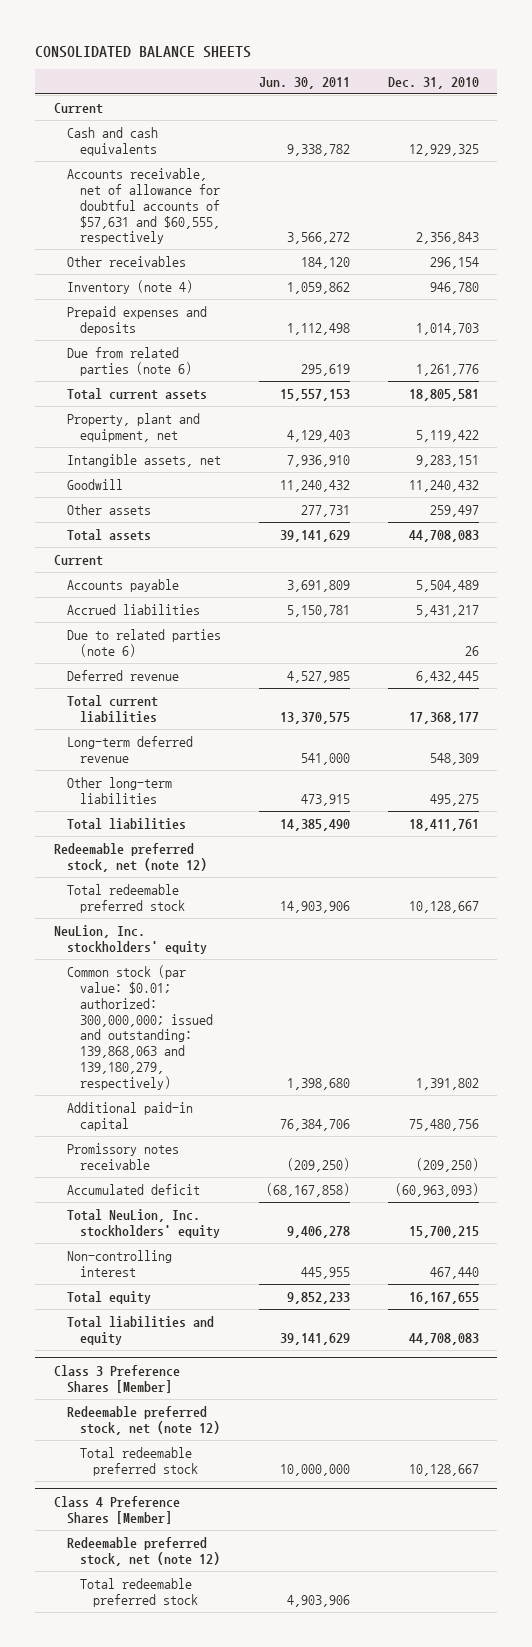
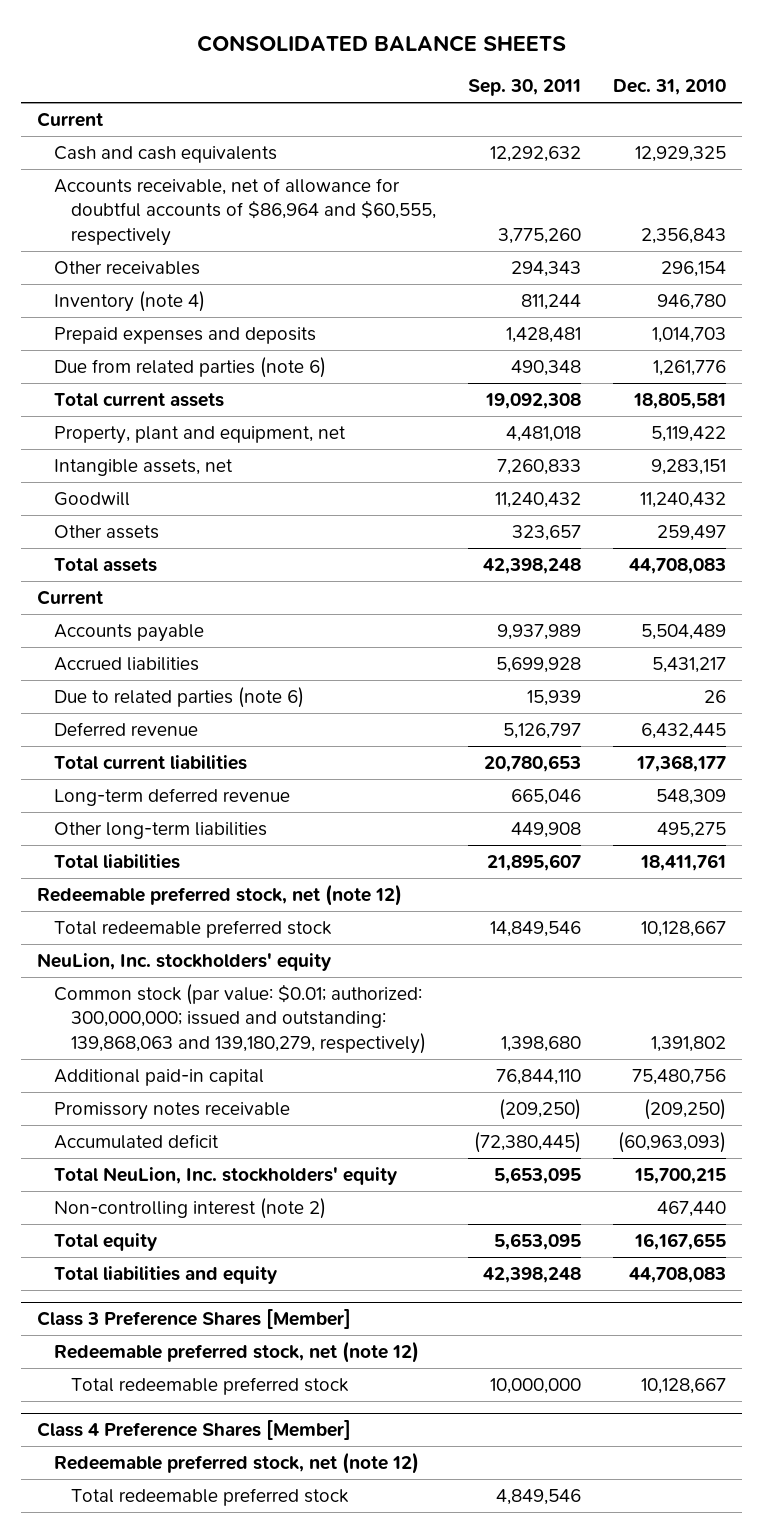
[258,76,350,89] Jun. 30, 2011 -> none
none -> [467,79,581,97] Sep. 30, 2011
[66,167,221,245] Accounts receivable, net of allowance for doubtful accounts of $57,631 and $60,555, respectively -> [54,177,436,247] Accounts receivable, net of allowance for doubtful accounts of $86,964 and $60,555, respectively
[66,1249,172,1277] Non-controlling interest -> [54,1197,327,1219] Non-controlling interest (note 2)

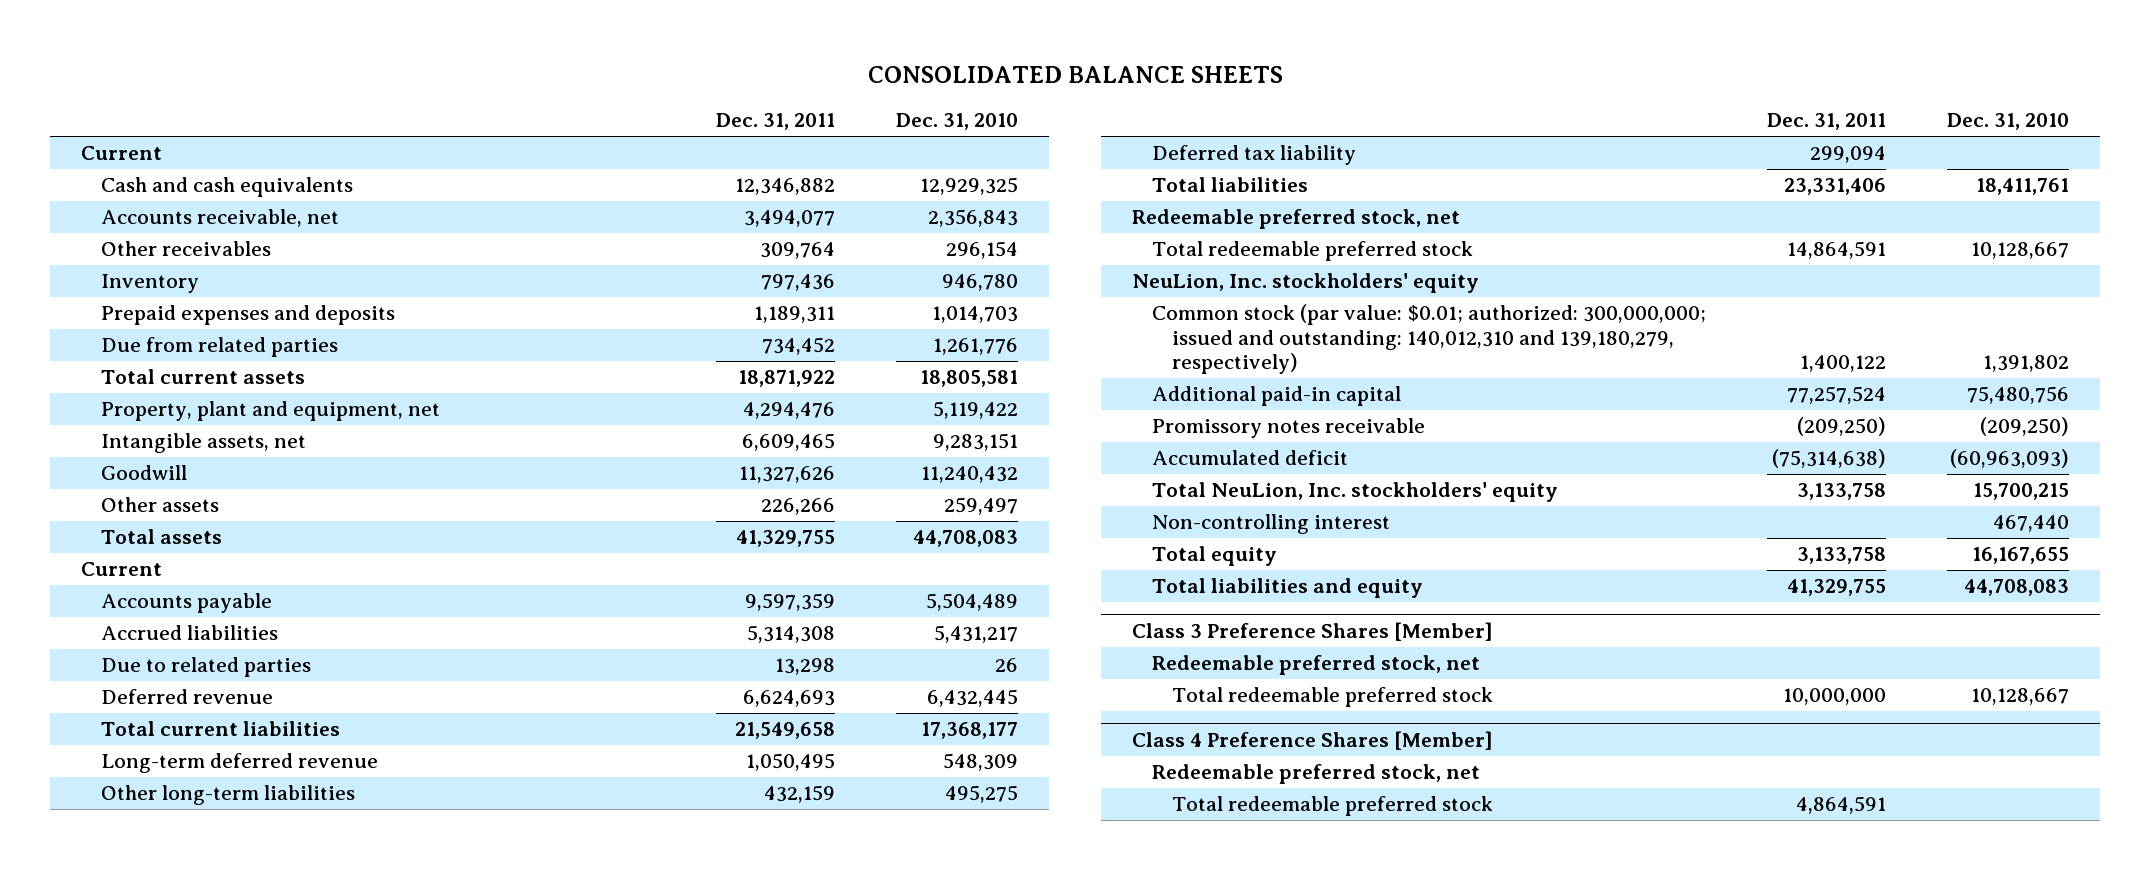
[467,79,581,97] Sep. 30, 2011 -> none
none -> [716,113,836,131] Dec. 31, 2011
[54,177,436,247] Accounts receivable, net of allowance for doubtful accounts of $86,964 and $60,555, respectively -> [100,209,339,228] Accounts receivable, net
[54,290,206,312] Inventory (note 4) -> [100,274,199,294] Inventory
[54,356,327,378] Due from related parties (note 6) -> [100,337,338,358] Due from related parties
[54,686,305,708] Due to related parties (note 6) -> [100,657,311,678] Due to related parties
none -> [1151,145,1356,166] Deferred tax liability
[37,883,403,906] Redeemable preferred stock, net (note 12) -> [1131,209,1460,230] Redeemable preferred stock, net
[54,983,426,1055] Common stock (par value: $0.01; authorized: 300,000,000; issued and outstanding: 139,868,063 and 139,180,279, respectively) -> [1151,304,1706,374] Common stock (par value: $0.01; authorized: 300,000,000; issued and outstanding: 140,012,310 and 139,180,279, respectively)
[54,1197,327,1219] Non-controlling interest (note 2) -> [1151,514,1390,535] Non-controlling interest
[54,1340,420,1363] Redeemable preferred stock, net (note 12) -> [1151,655,1480,676] Redeemable preferred stock, net
[54,1451,420,1474] Redeemable preferred stock, net (note 12) -> [1151,764,1480,785] Redeemable preferred stock, net

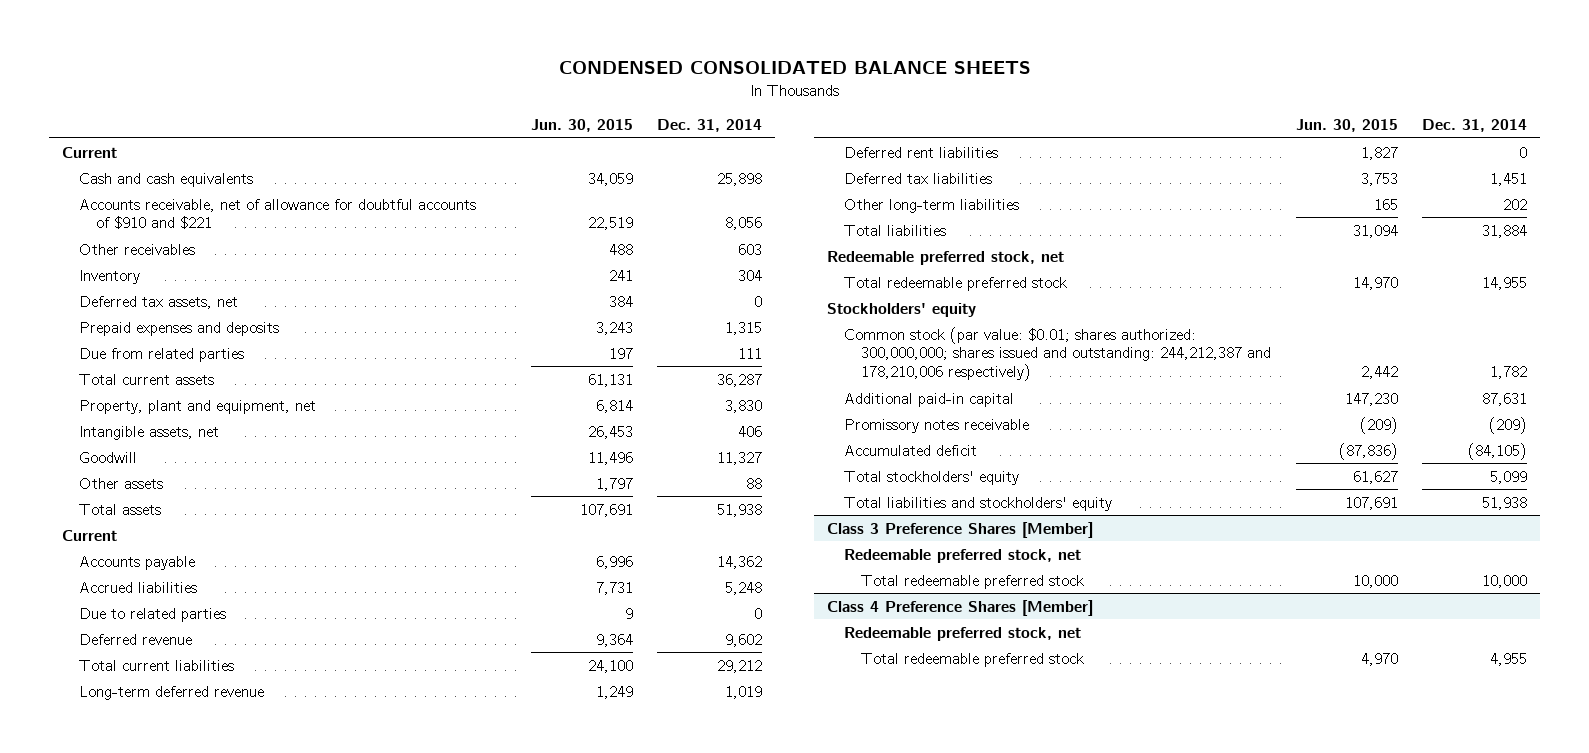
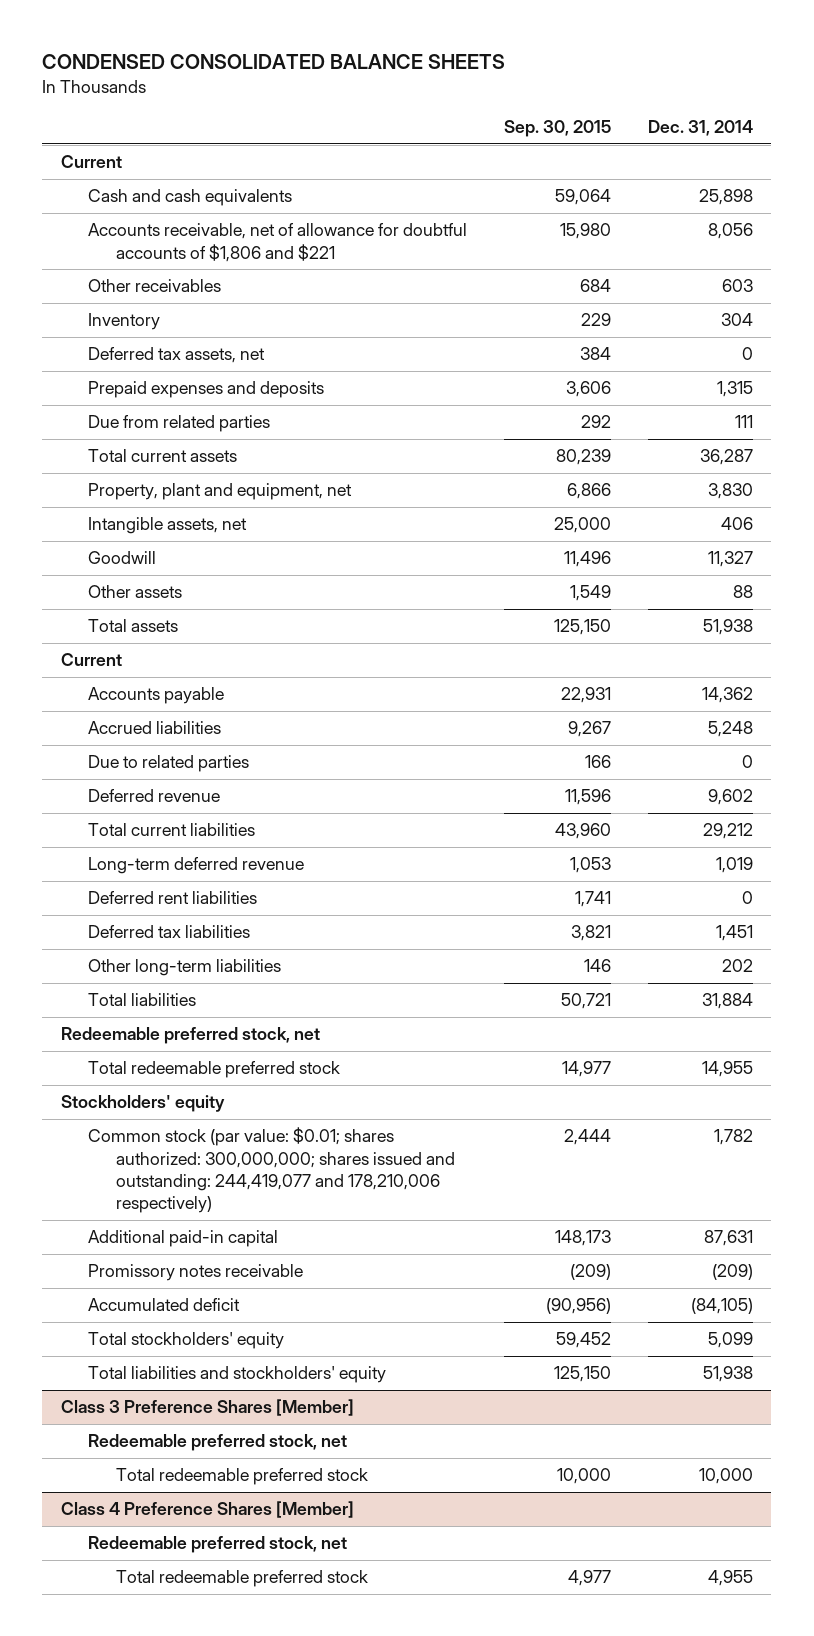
[530,119,633,133] Jun. 30, 2015 -> none
none -> [504,120,612,138] Sep. 30, 2015
[78,198,476,230] Accounts receivable, net of allowance for doubtful accounts of $910 and $221 -> [88,223,468,262] Accounts receivable, net of allowance for doubtful accounts of $1,806 and $221
[843,326,1271,382] Common stock (par value: $0.01; shares authorized: 300,000,000; shares issued and outstanding: 244,212,387 and 178,210,006 respectively) -> [88,1127,455,1214] Common stock (par value: $0.01; shares authorized: 300,000,000; shares issued and outstanding: 244,419,077 and 178,210,006 respectively)

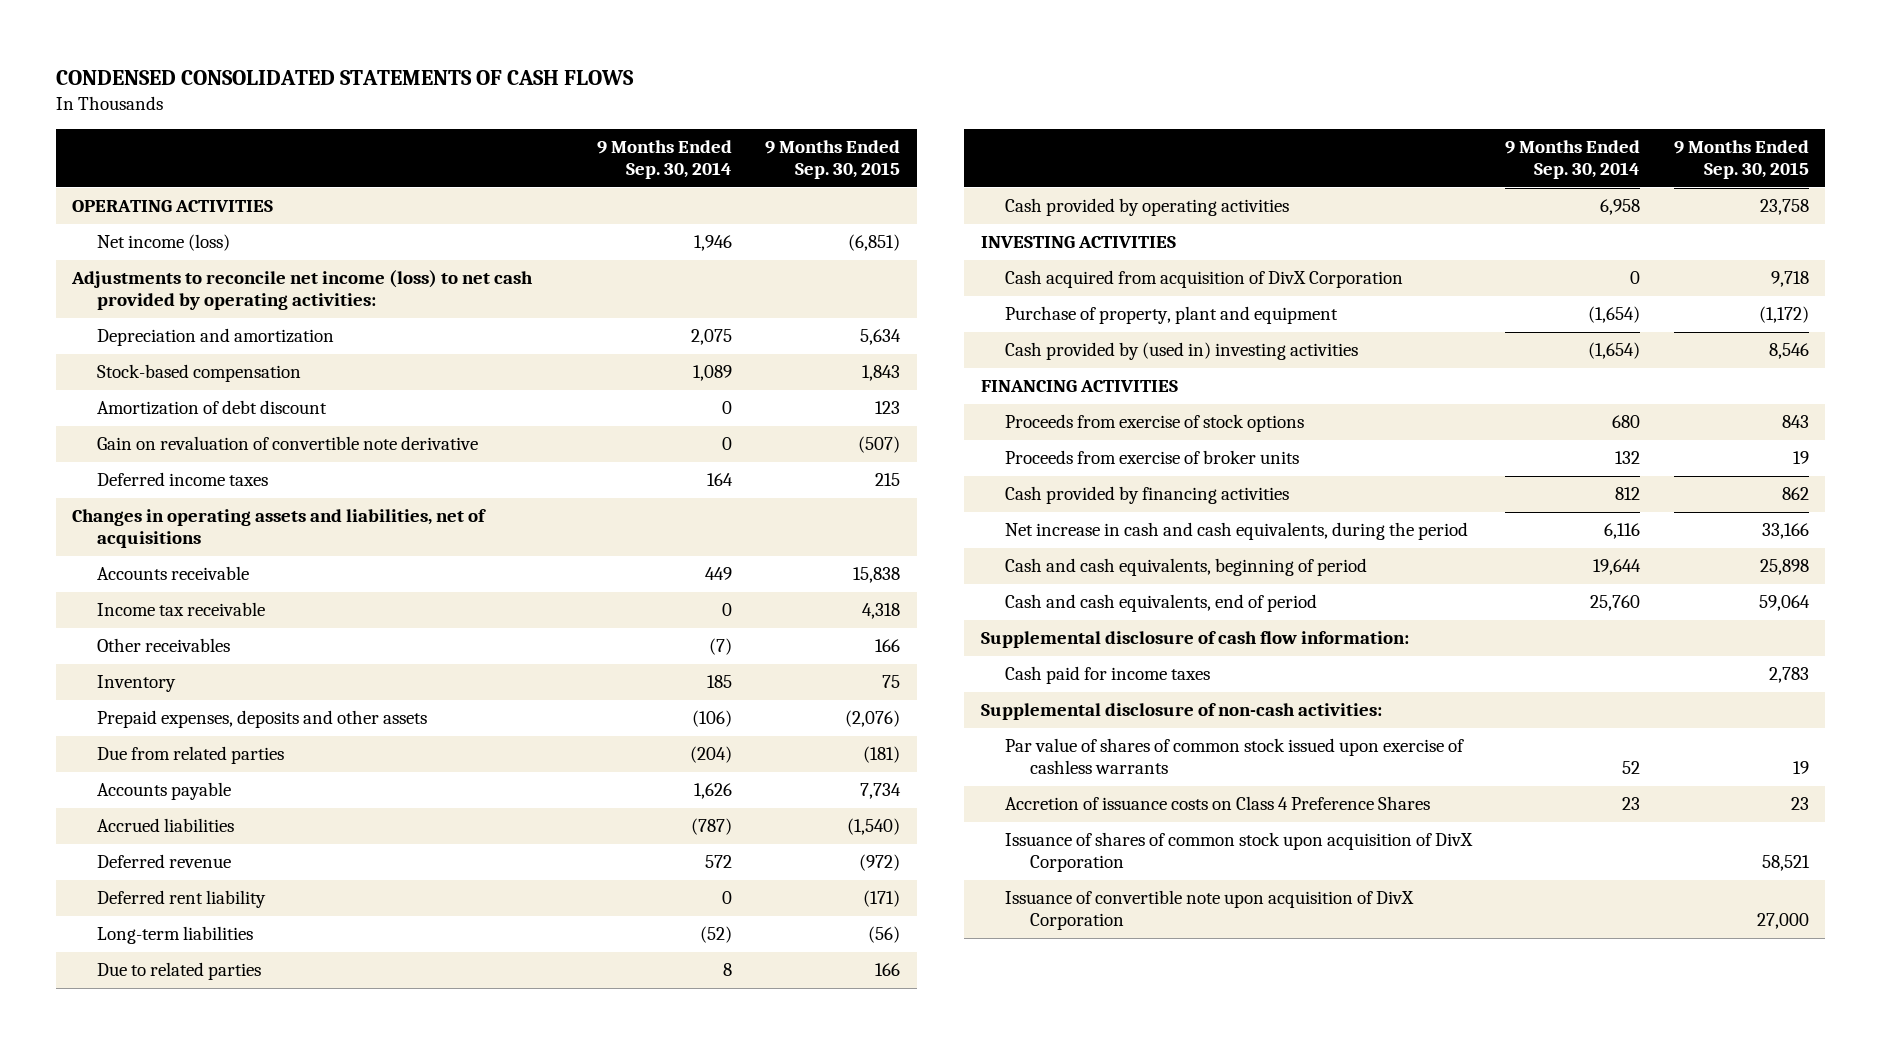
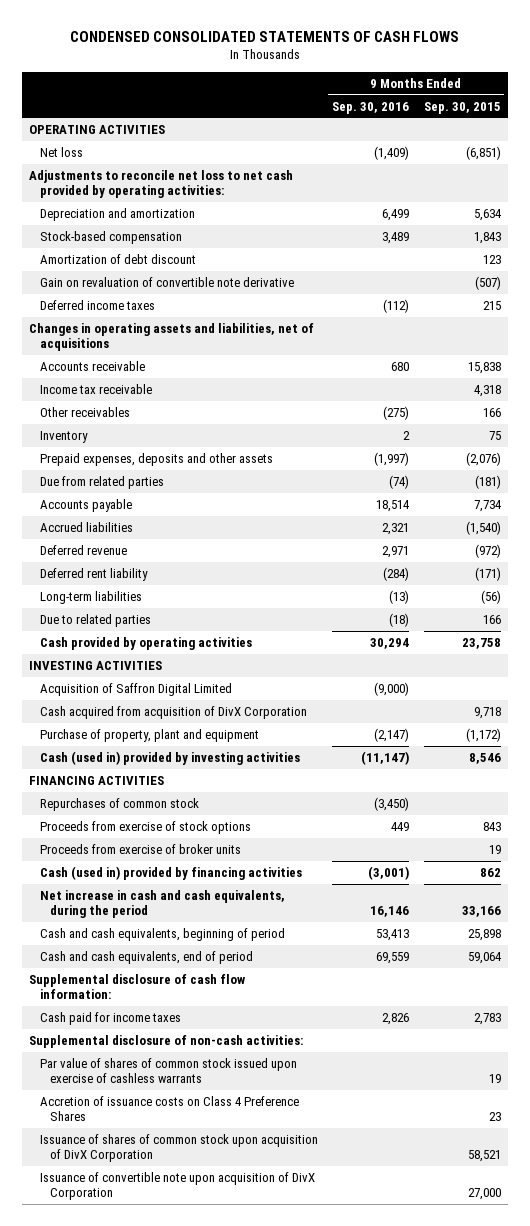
[597,140,733,180] 9 Months Ended Sep. 30, 2014 -> none
none -> [332,101,410,114] Sep. 30, 2016
[96,234,230,252] Net income (loss) -> [39,146,83,157] Net loss
[71,270,534,311] Adjustments to reconcile net income (loss) to net cash provided by operating activities: -> [29,169,294,199] Adjustments to reconcile net loss to net cash provided by operating activities:
none -> [39,682,232,696] Acquisition of Saffron Digital Limited
[1005,342,1359,361] Cash provided by (used in) investing activities -> [39,750,300,765] Cash (used in) provided by investing activities
none -> [39,797,199,811] Repurchases of common stock
[1005,486,1290,505] Cash provided by financing activities -> [39,865,302,880] Cash (used in) provided by financing activities

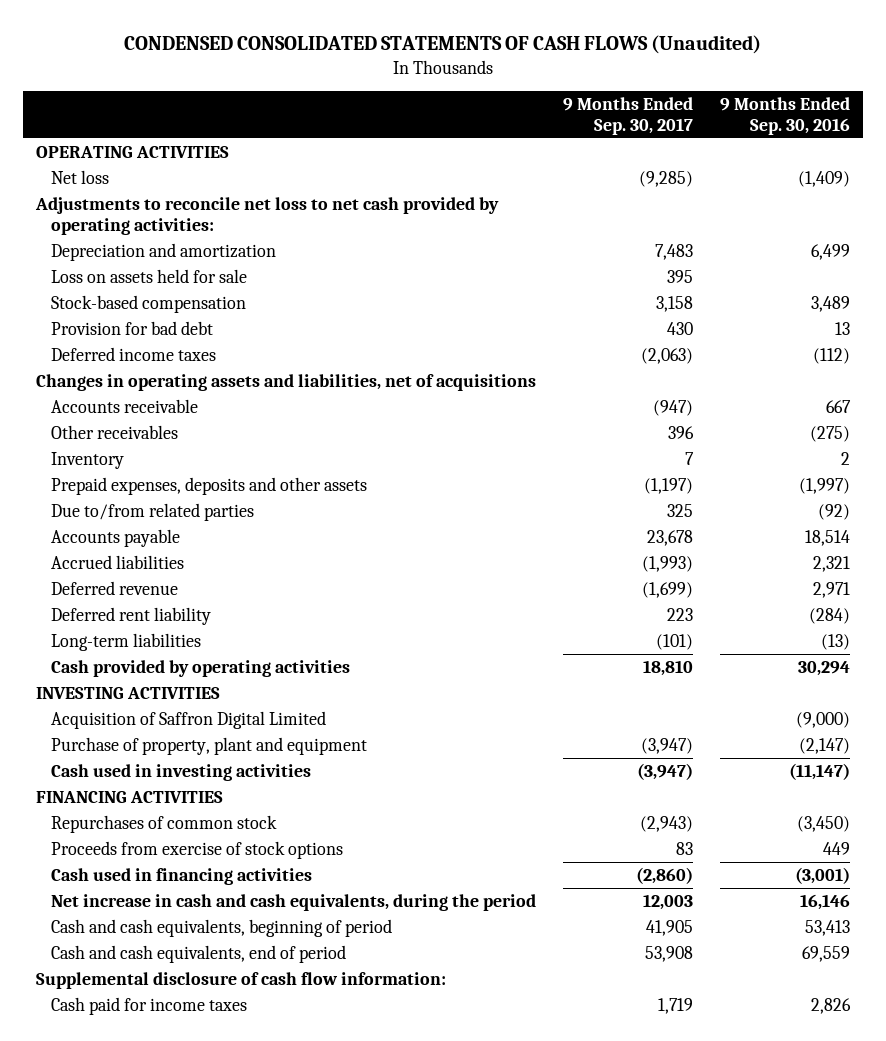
[69,31,459,43] CONDENSED CONSOLIDATED STATEMENTS OF CASH FLOWS -> [123,35,761,55] CONDENSED CONSOLIDATED STATEMENTS OF CASH FLOWS (Unaudited)
[423,101,501,114] Sep. 30, 2015 -> none
none -> [562,96,693,135] 9 Months Ended Sep. 30, 2017
none -> [50,268,247,283] Loss on assets held for sale
[39,253,196,264] Amortization of debt discount -> none
[39,276,294,287] Gain on revaluation of convertible note derivative -> none
none -> [50,320,213,335] Provision for bad debt
[39,383,152,394] Income tax receivable -> none
[391,361,410,371] 680 -> [825,399,851,413] 667
[39,475,164,489] Due from related parties -> [50,502,254,521] Due to/from related parties
[389,474,410,489] (74) -> [817,503,850,520] (92)
[39,613,151,627] Due to related parties -> none
[39,705,307,719] Cash acquired from acquisition of DivX Corporation -> none
[39,750,300,765] Cash (used in) provided by investing activities -> [50,763,311,781] Cash used in investing activities
[39,843,241,854] Proceeds from exercise of broker units -> none
[39,865,302,880] Cash (used in) provided by financing activities -> [50,867,312,885] Cash used in financing activities
[29,1034,304,1048] Supplemental disclosure of non-cash activities: -> none
[39,1057,297,1084] Par value of shares of common stock issued upon exercise of cashless warrants -> none
[39,1095,299,1122] Accretion of issuance costs on Class 4 Preference Shares -> none
[39,1133,318,1163] Issuance of shares of common stock upon acquisition of DivX Corporation -> none
[39,1171,315,1201] Issuance of convertible note upon acquisition of DivX Corporation -> none

